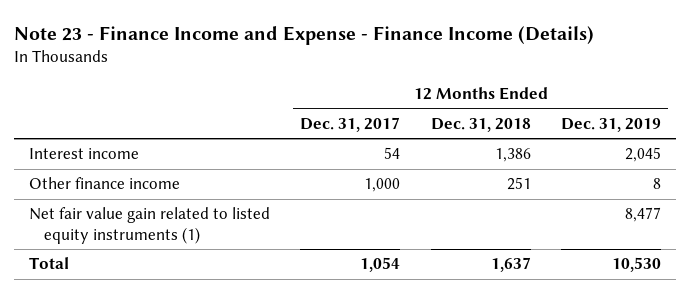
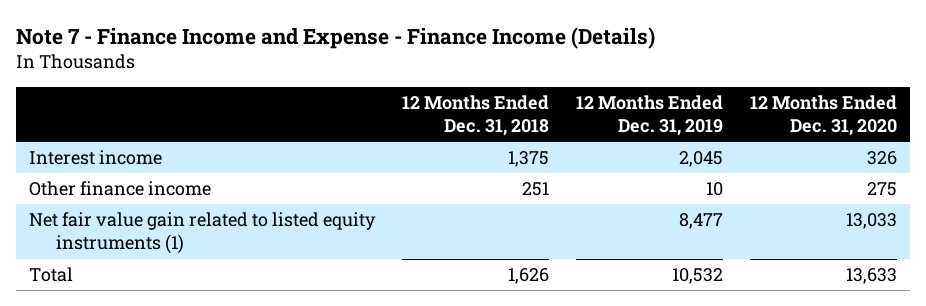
[13,25,594,45] Note 23 - Finance Income and Expense - Finance Income (Details) -> [15,26,655,49] Note 7 - Finance Income and Expense - Finance Income (Details)
[300,117,401,133] Dec. 31, 2017 -> none
none -> [749,94,897,137] 12 Months Ended Dec. 31, 2020
[494,148,531,163] 1,386 -> [508,151,550,168] 1,375
[652,178,661,190] 8 -> [705,182,723,197] 10
[490,257,531,273] 1,637 -> [508,268,550,285] 1,626
[611,257,661,273] 10,530 -> [671,268,723,285] 10,532

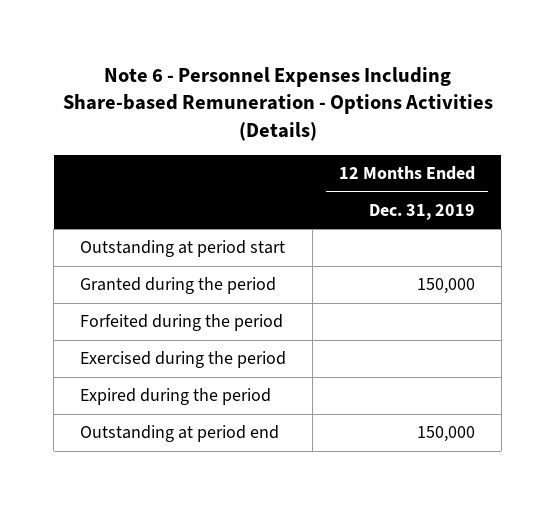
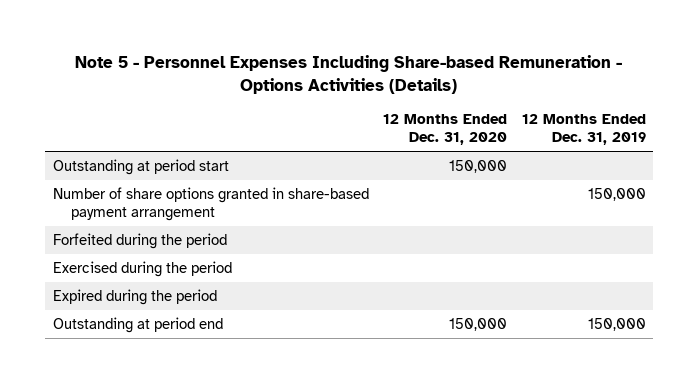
[62,66,493,142] Note 6 - Personnel Expenses Including Share-based Remuneration - Options Activities (Details) -> [75,54,623,94] Note 5 - Personnel Expenses Including Share-based Remuneration - Options Activities (Details)
none -> [383,114,508,146] 12 Months Ended Dec. 31, 2020
[80,277,277,295] Granted during the period -> [52,186,369,221] Number of share options granted in share-based payment arrangement

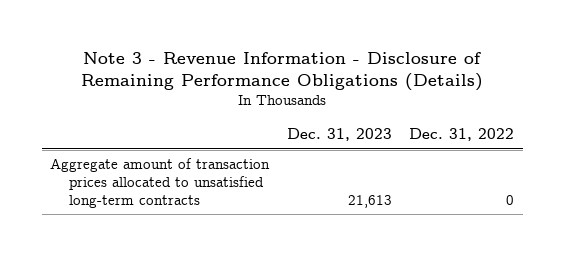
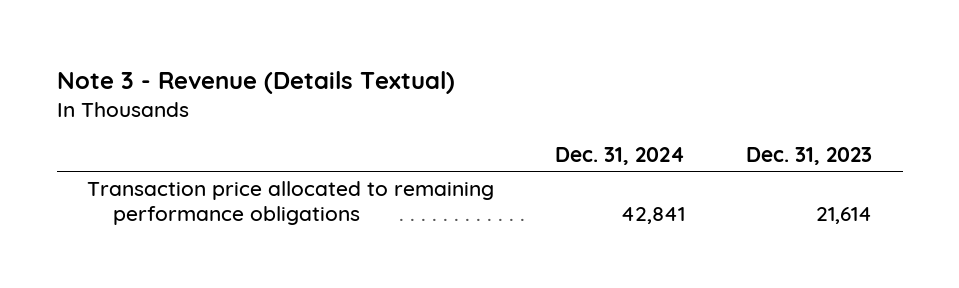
[81,51,484,92] Note 3 - Revenue Information - Disclosure of Remaining Performance Obligations (Details) -> [56,70,455,94] Note 3 - Revenue (Details Textual)
[409,128,515,142] Dec. 31, 2022 -> none
none -> [555,147,686,166] Dec. 31, 2024
[50,158,271,208] Aggregate amount of transaction prices allocated to unsatisfied long-term contracts -> [87,181,495,226] Transaction price allocated to remaining performance obligations
[347,194,392,208] 21,613 -> [816,207,873,225] 21,614

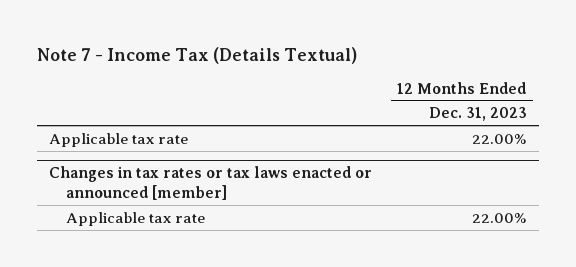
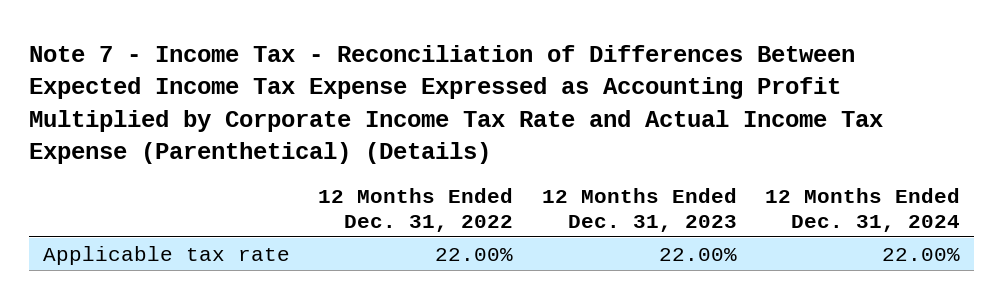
[36,46,357,64] Note 7 - Income Tax (Details Textual) -> [29,44,884,165] Note 7 - Income Tax - Reconciliation of Differences Between Expected Income Tax Expense Expressed as Accounting Profit Multiplied by Corporate Income Tax Rate and Actual Income Tax Expense (Parenthetical) (Details)
none -> [318,187,514,232] 12 Months Ended Dec. 31, 2022
none -> [764,187,960,232] 12 Months Ended Dec. 31, 2024
[49,166,373,200] Changes in tax rates or tax laws enacted or announced [member] -> none
[65,211,205,226] Applicable tax rate -> none

